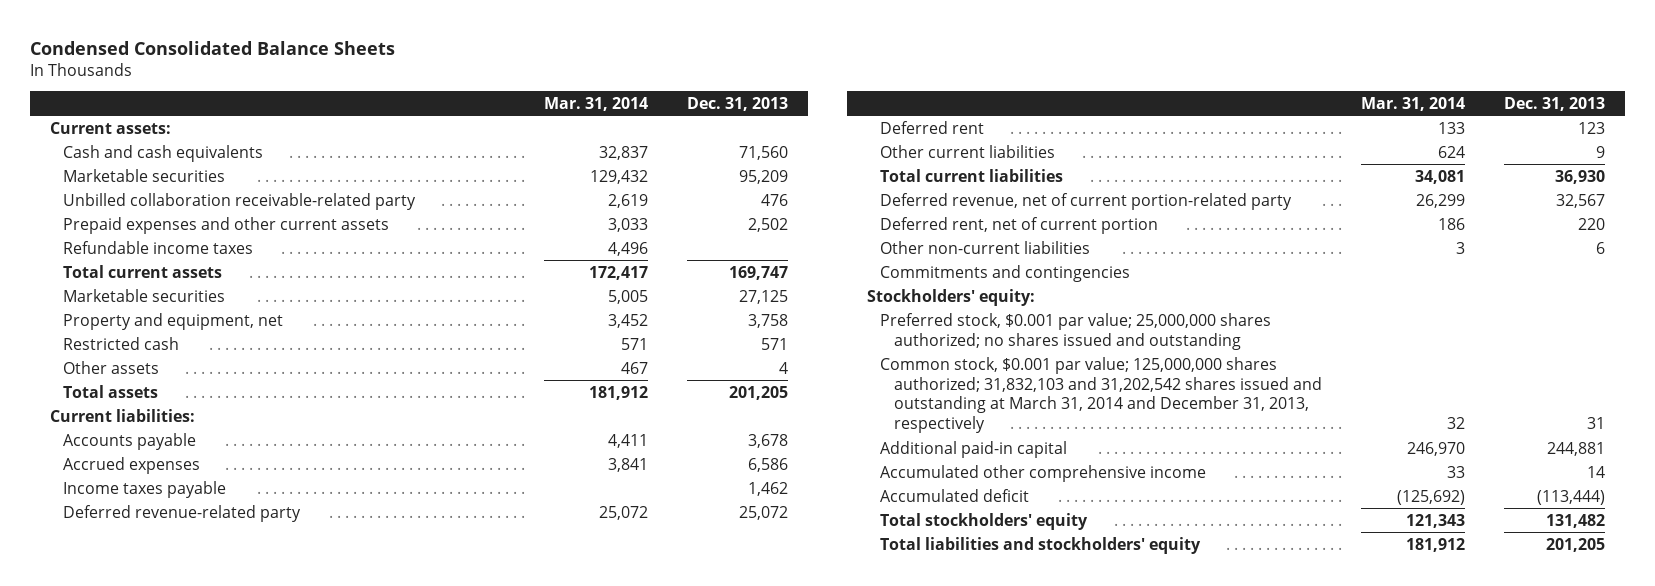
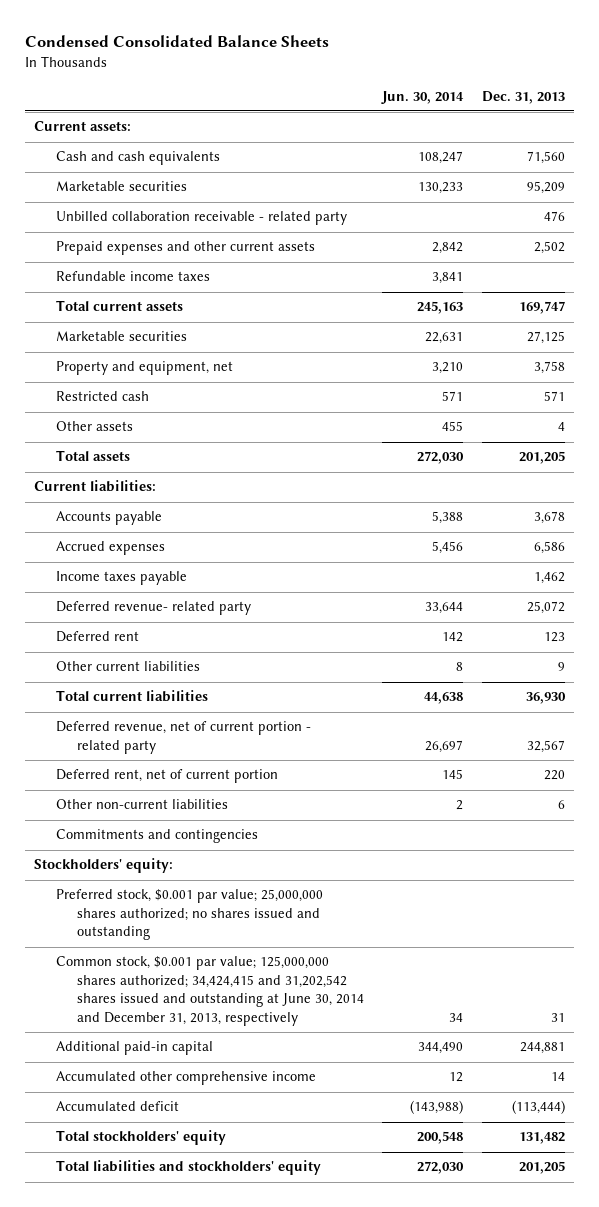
[544,96,649,111] Mar. 31, 2014 -> none
none -> [381,90,465,104] Jun. 30, 2014
[63,192,417,210] Unbilled collaboration receivable-related party -> [55,211,347,226] Unbilled collaboration receivable - related party
[63,504,302,522] Deferred revenue-related party -> [55,601,251,616] Deferred revenue- related party
[880,192,1293,210] Deferred revenue, net of current portion-related party -> [55,721,311,754] Deferred revenue, net of current portion - related party
[880,356,1323,434] Common stock, $0.001 par value; 125,000,000 shares authorized; 31,832,103 and 31,202,542 shares issued and outstanding at March 31, 2014 and December 31, 2013, respectively -> [55,956,364,1026] Common stock, $0.001 par value; 125,000,000 shares authorized; 34,424,415 and 31,202,542 shares issued and outstanding at June 30, 2014 and December 31, 2013, respectively

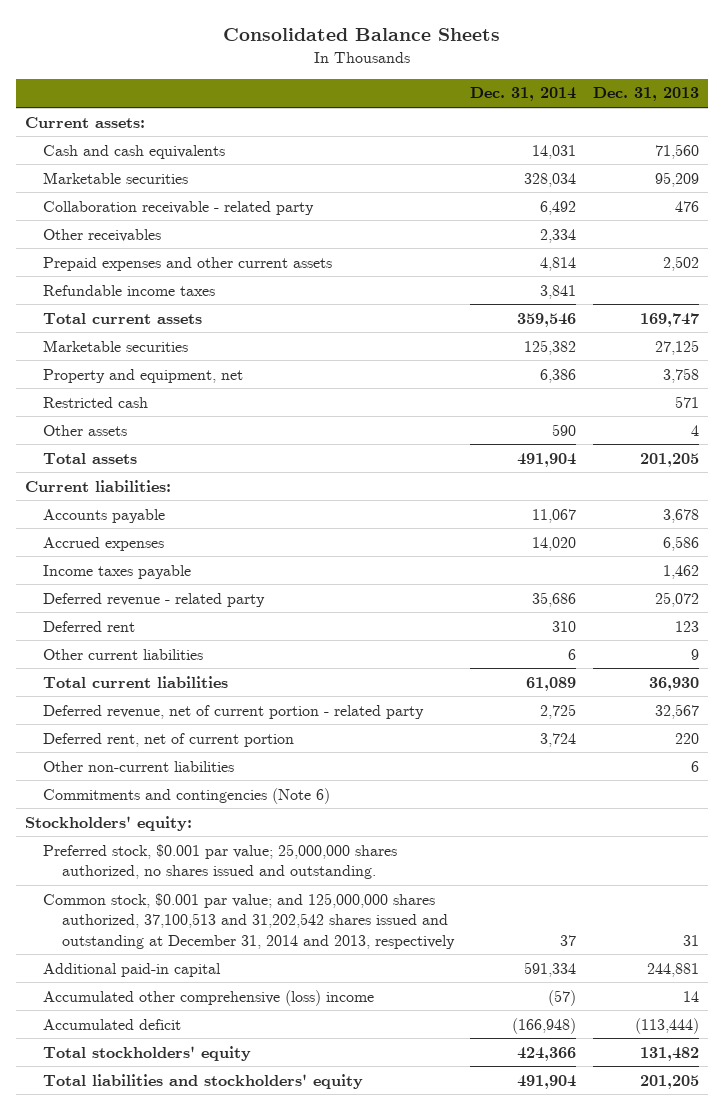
[24,35,329,48] Condensed Consolidated Balance Sheets -> [223,28,501,42] Consolidated Balance Sheets
[381,90,465,104] Jun. 30, 2014 -> none
none -> [470,87,577,102] Dec. 31, 2014
[55,211,347,226] Unbilled collaboration receivable - related party -> [43,200,315,215] Collaboration receivable - related party
none -> [43,228,162,242] Other receivables
[55,601,251,616] Deferred revenue- related party -> [43,592,266,607] Deferred revenue - related party
[55,829,258,844] Commitments and contingencies -> [43,787,331,804] Commitments and contingencies (Note 6)
[55,889,323,941] Preferred stock, $0.001 par value; 25,000,000 shares authorized; no shares issued and outstanding -> [43,843,398,880] Preferred stock, $0.001 par value; 25,000,000 shares authorized, no shares issued and outstanding.
[55,956,364,1026] Common stock, $0.001 par value; 125,000,000 shares authorized; 34,424,415 and 31,202,542 shares issued and outstanding at June 30, 2014 and December 31, 2013, respectively -> [43,892,455,949] Common stock, $0.001 par value; and 125,000,000 shares authorized, 37,100,513 and 31,202,542 shares issued and outstanding at December 31, 2014 and 2013, respectively
[55,1071,316,1086] Accumulated other comprehensive income -> [43,989,375,1006] Accumulated other comprehensive (loss) income

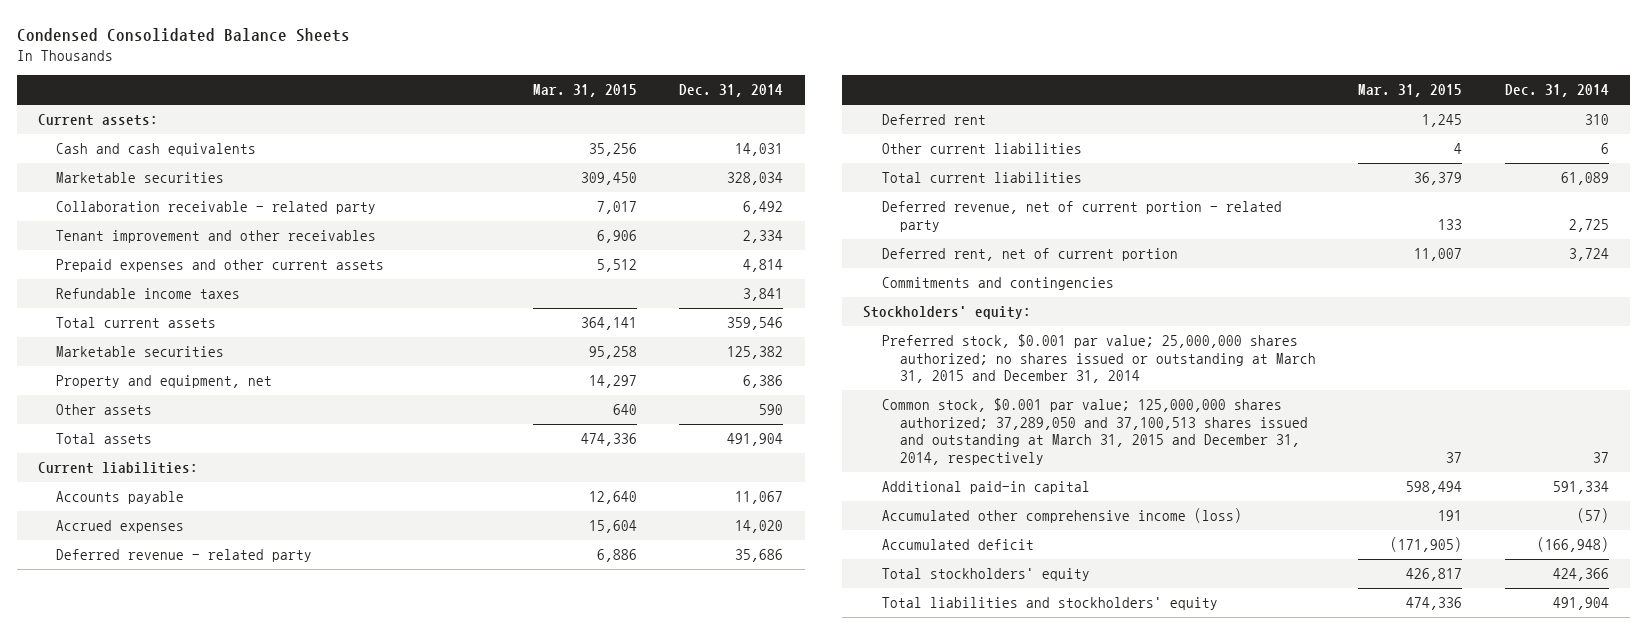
[223,28,501,42] Consolidated Balance Sheets -> [16,27,350,42] Condensed Consolidated Balance Sheets
[593,87,700,102] Dec. 31, 2013 -> none
none -> [533,84,638,98] Mar. 31, 2015
[43,228,162,242] Other receivables -> [56,230,377,244] Tenant improvement and other receivables
[43,396,149,408] Restricted cash -> none
[43,564,192,579] Income taxes payable -> none
[43,760,235,772] Other non-current liabilities -> none
[43,787,331,804] Commitments and contingencies (Note 6) -> [881,277,1114,291] Commitments and contingencies
[43,843,398,880] Preferred stock, $0.001 par value; 25,000,000 shares authorized, no shares issued and outstanding. -> [881,334,1317,384] Preferred stock, $0.001 par value; 25,000,000 shares authorized; no shares issued or outstanding at March 31, 2015 and December 31, 2014
[43,892,455,949] Common stock, $0.001 par value; and 125,000,000 shares authorized, 37,100,513 and 31,202,542 shares issued and outstanding at December 31, 2014 and 2013, respectively -> [881,398,1309,465] Common stock, $0.001 par value; 125,000,000 shares authorized; 37,289,050 and 37,100,513 shares issued and outstanding at March 31, 2015 and December 31, 2014, respectively
[43,989,375,1006] Accumulated other comprehensive (loss) income -> [881,508,1242,524] Accumulated other comprehensive income (loss)

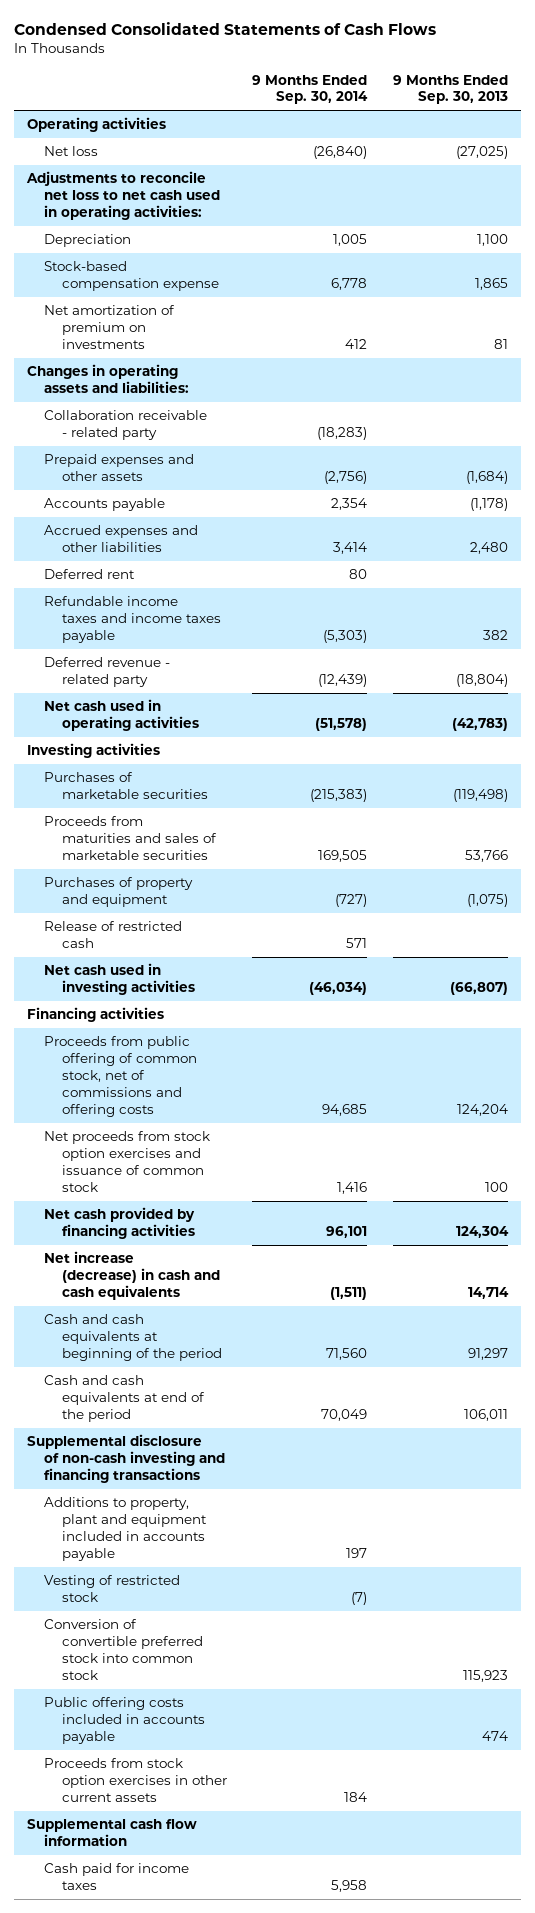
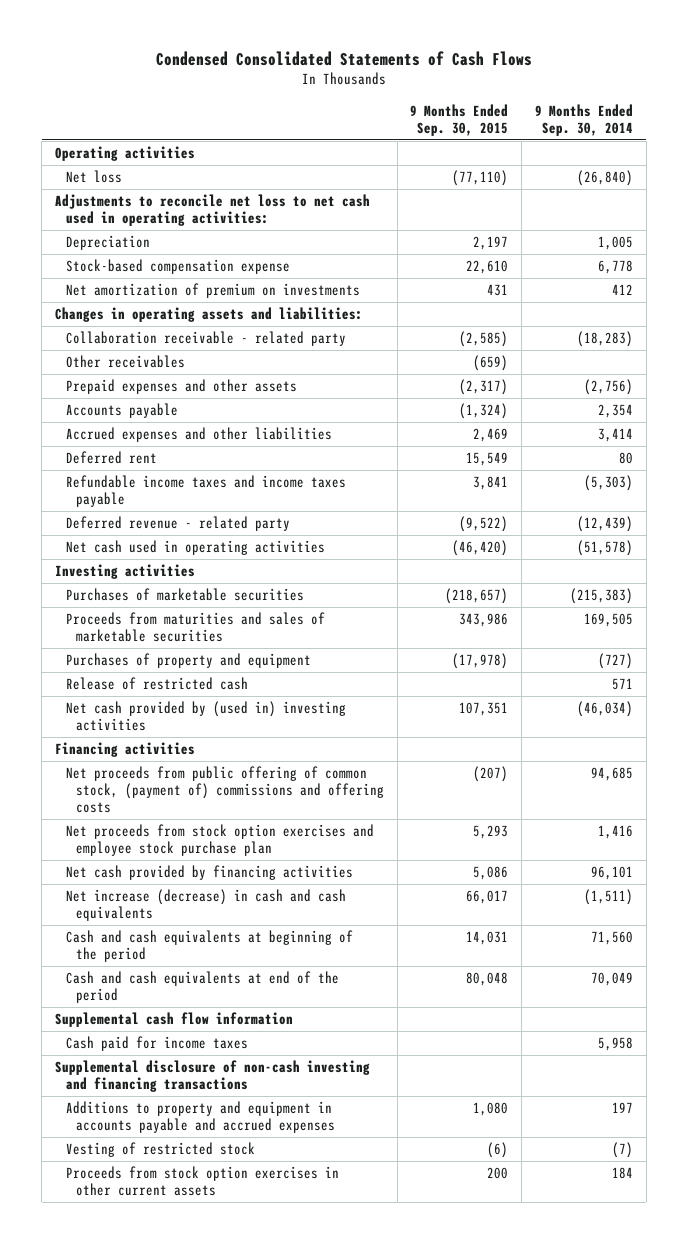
[393,74,509,105] 9 Months Ended Sep. 30, 2013 -> none
none -> [410,103,509,137] 9 Months Ended Sep. 30, 2015
none -> [65,354,185,368] Other receivables
[44,963,195,996] Net cash used in investing activities -> [65,700,346,732] Net cash provided by (used in) investing activities
[44,1036,197,1117] Proceeds from public offering of common stock, net of commissions and offering costs -> [65,765,384,814] Net proceeds from public offering of common stock, (payment of) commissions and offering costs
[44,1131,211,1192] Net proceeds from stock option exercises and issuance of common stock -> [65,823,374,857] Net proceeds from stock option exercises and employee stock purchase plan
[26,1819,197,1847] Supplemental cash flow information -> [55,1011,294,1027] Supplemental cash flow information
[44,1863,190,1891] Cash paid for income taxes -> [65,1035,248,1051] Cash paid for income taxes
[44,1497,207,1561] Additions to property, plant and equipment included in accounts payable -> [65,1100,335,1134] Additions to property and equipment in accounts payable and accrued expenses
[44,1619,203,1680] Conversion of convertible preferred stock into common stock -> none
[44,1697,205,1745] Public offering costs included in accounts payable -> none

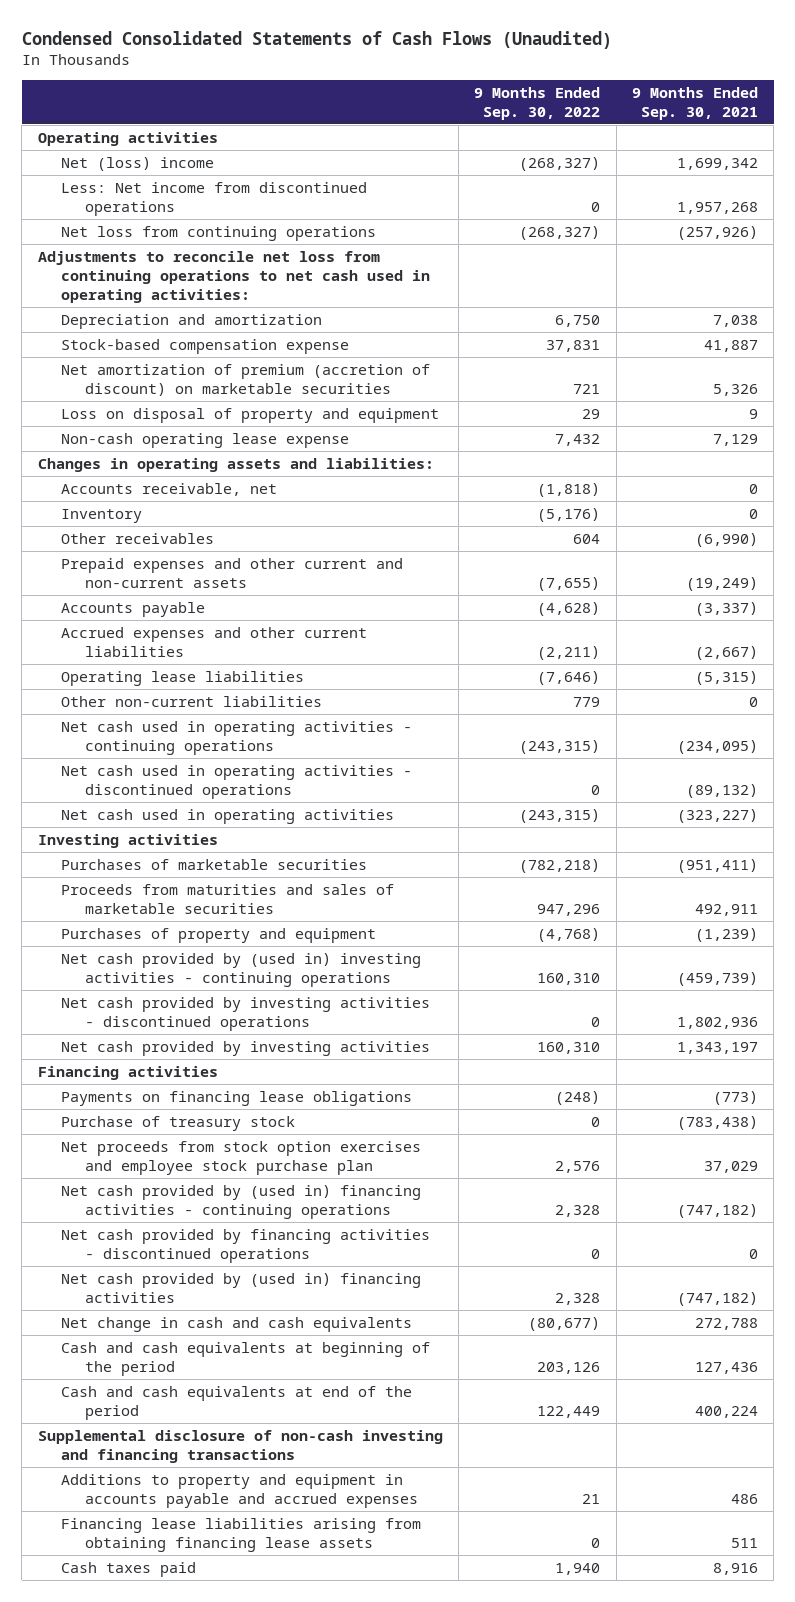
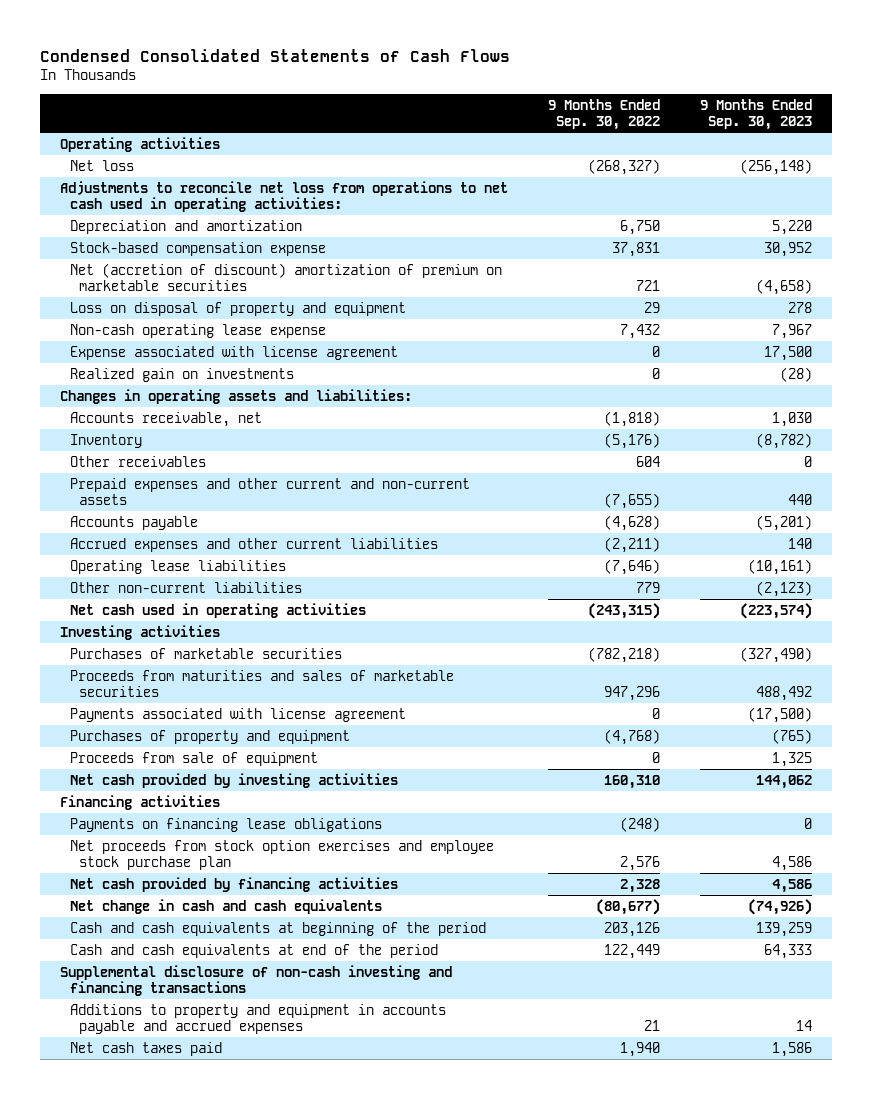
[21,30,612,49] Condensed Consolidated Statements of Cash Flows (Unaudited) -> [40,48,511,62] Condensed Consolidated Statements of Cash Flows
[631,86,758,120] 9 Months Ended Sep. 30, 2021 -> none
none -> [699,98,812,130] 9 Months Ended Sep. 30, 2023
[61,181,368,216] Less: Net income from discontinued operations -> none
[61,225,377,241] Net loss from continuing operations -> none
[61,156,215,171] Net (loss) income -> [69,159,134,171] Net loss
[37,250,431,303] Adjustments to reconcile net loss from continuing operations to net cash used in operating activities: -> [60,180,509,212] Adjustments to reconcile net loss from operations to net cash used in operating activities:
[61,363,431,396] Net amortization of premium (accretion of discount) on marketable securities -> [69,262,502,291] Net (accretion of discount) amortization of premium on marketable securities
none -> [69,345,398,360] Expense associated with license agreement
none -> [69,367,294,382] Realized gain on investments
[61,720,413,755] Net cash used in operating activities - continuing operations -> none
[61,764,413,799] Net cash used in operating activities - discontinued operations -> none
none -> [69,707,406,722] Payments associated with license agreement
[61,952,422,987] Net cash provided by (used in) investing activities - continuing operations -> none
[61,996,431,1031] Net cash provided by investing activities - discontinued operations -> none
none -> [69,751,318,766] Proceeds from sale of equipment
[61,1115,296,1131] Purchase of treasury stock -> none
[61,1184,422,1219] Net cash provided by (used in) financing activities - continuing operations -> none
[61,1228,431,1263] Net cash provided by financing activities - discontinued operations -> none
[61,1272,422,1303] Net cash provided by (used in) financing activities -> [69,876,398,892] Net cash provided by financing activities
[61,1517,422,1552] Financing lease liabilities arising from obtaining financing lease assets -> none
[61,1561,197,1577] Cash taxes paid -> [69,1041,222,1056] Net cash taxes paid

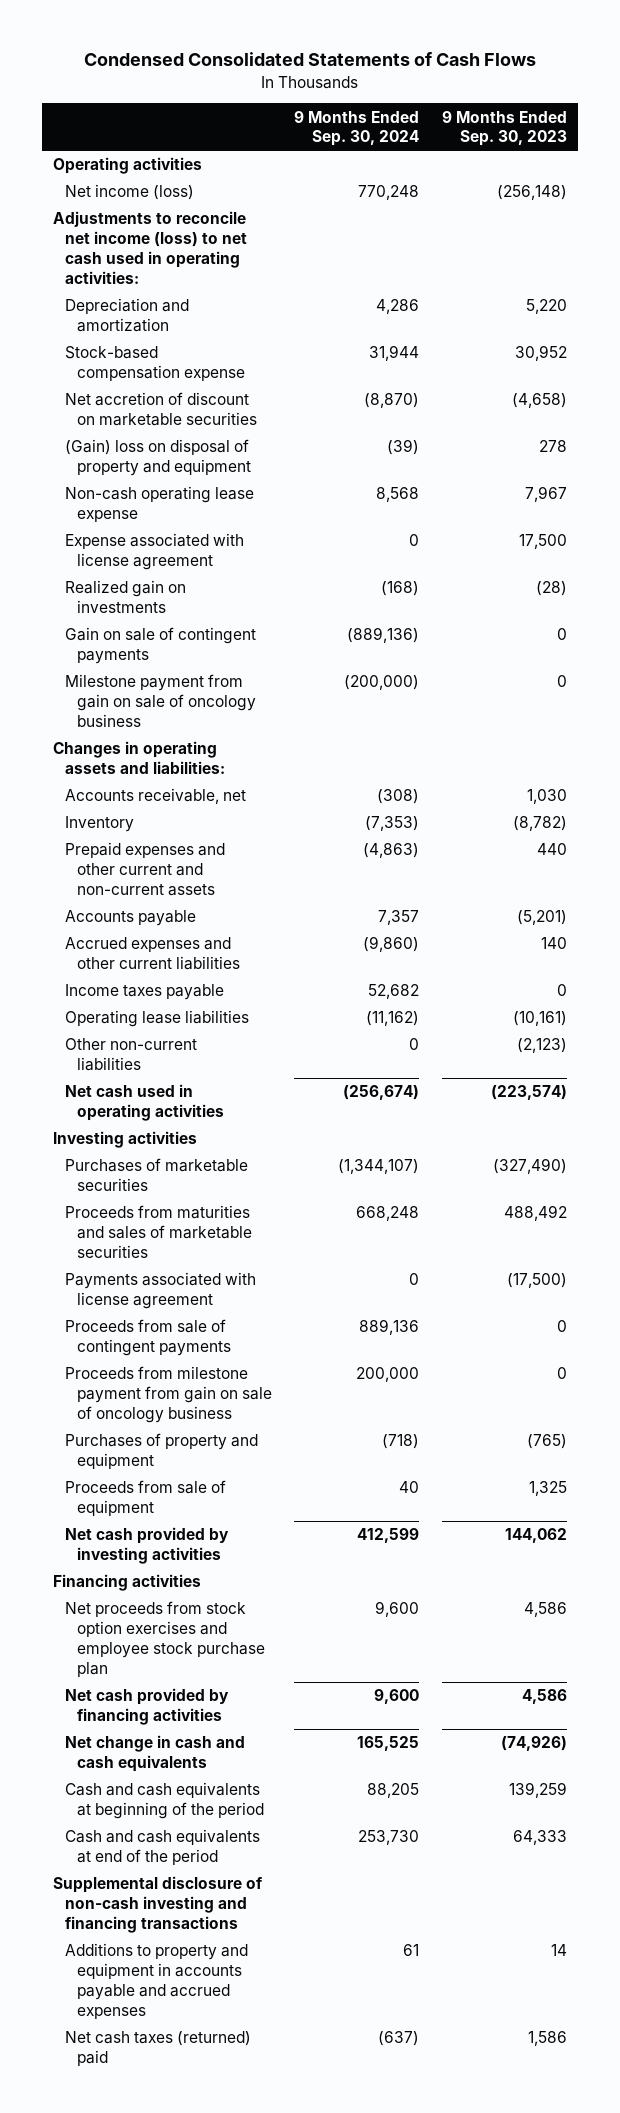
[547,98,660,130] 9 Months Ended Sep. 30, 2022 -> none
none -> [294,110,420,147] 9 Months Ended Sep. 30, 2024
[69,159,134,171] Net loss -> [65,184,195,201] Net income (loss)
[60,180,509,212] Adjustments to reconcile net loss from operations to net cash used in operating activities: -> [53,211,248,284] Adjustments to reconcile net income (loss) to net cash used in operating activities:
[69,262,502,291] Net (accretion of discount) amortization of premium on marketable securities -> [65,392,257,427] Net accretion of discount on marketable securities
[69,301,406,316] Loss on disposal of property and equipment -> [65,439,251,477] (Gain) loss on disposal of property and equipment
none -> [65,627,257,665] Gain on sale of contingent payments
none -> [65,674,256,727] Milestone payment from gain on sale of oncology business
[69,455,206,467] Other receivables -> none
none -> [65,984,225,1001] Income taxes payable
none -> [65,1319,231,1357] Proceeds from sale of contingent payments
none -> [65,1366,272,1423] Proceeds from milestone payment from gain on sale of oncology business
[69,817,382,832] Payments on financing lease obligations -> none
[69,1041,222,1056] Net cash taxes paid -> [65,2031,252,2067] Net cash taxes (returned) paid

